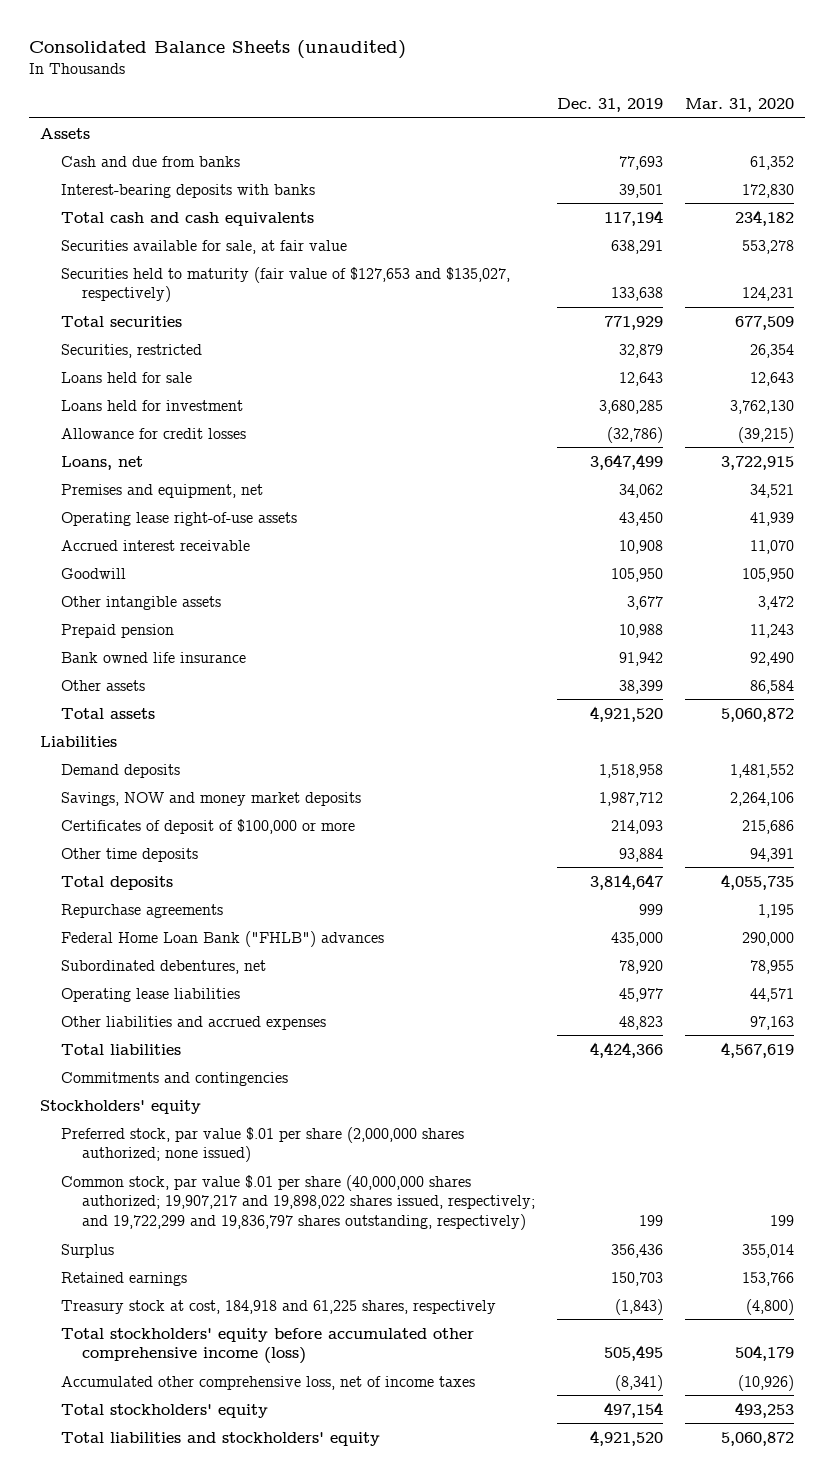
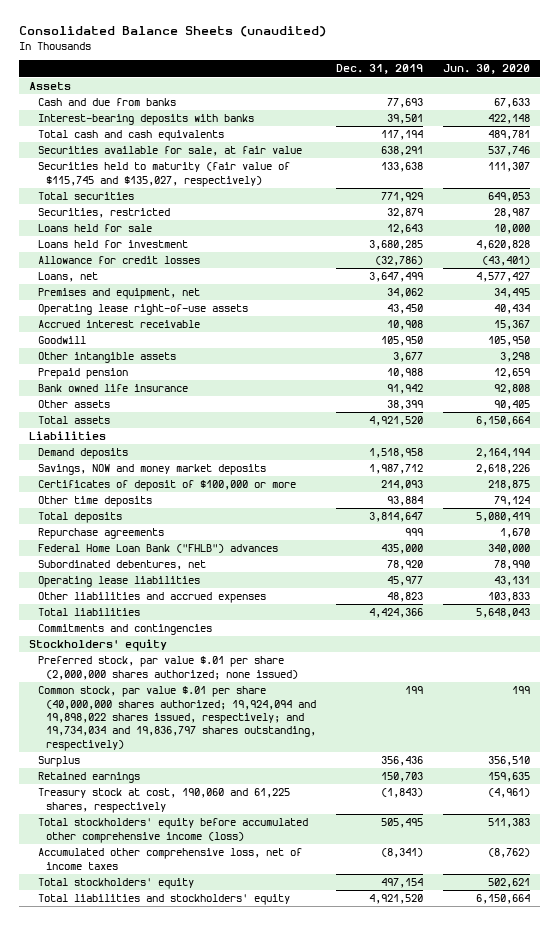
[685,98,795,113] Mar. 31, 2020 -> none
none -> [442,64,530,75] Jun. 30, 2020
[60,266,510,303] Securities held to maturity (fair value of $127,653 and $135,027, respectively) -> [37,162,290,187] Securities held to maturity (fair value of $115,745 and $135,027, respectively)
[60,1174,536,1230] Common stock, par value $.01 per share (40,000,000 shares authorized; 19,907,217 and 19,898,022 shares issued, respectively; and 19,722,299 and 19,836,797 shares outstanding, respectively) -> [37,686,317,751] Common stock, par value $.01 per share (40,000,000 shares authorized; 19,924,094 and 19,898,022 shares issued, respectively; and 19,734,034 and 19,836,797 shares outstanding, respectively)
[60,1299,496,1314] Treasury stock at cost, 184,918 and 61,225 shares, respectively -> [37,788,290,813] Treasury stock at cost, 190,060 and 61,225 shares, respectively

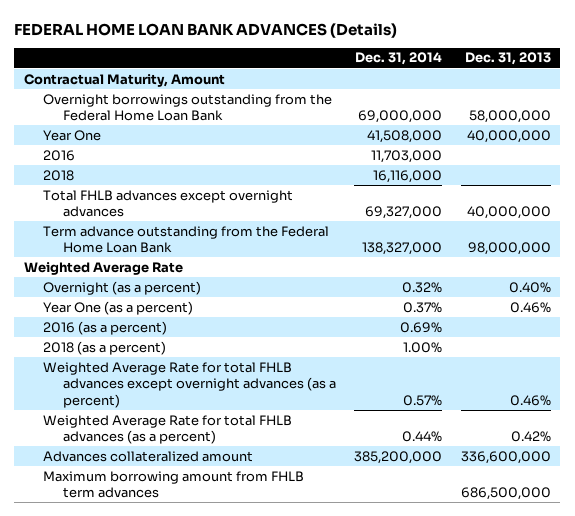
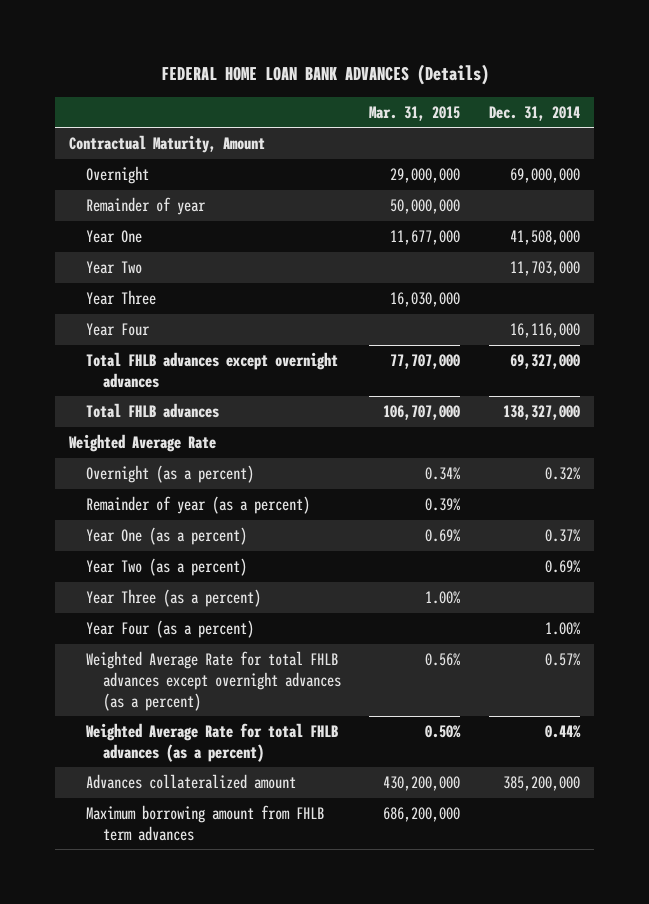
[464,52,551,66] Dec. 31, 2013 -> none
none -> [369,105,461,121] Mar. 31, 2015
[43,93,333,122] Overnight borrowings outstanding from the Federal Home Loan Bank -> [86,166,150,185] Overnight
none -> [86,197,207,216] Remainder of year
[43,149,76,161] 2016 -> [86,261,143,275] Year Two
none -> [86,290,157,306] Year Three
[43,169,75,181] 2018 -> [86,323,151,337] Year Four
[43,225,330,254] Term advance outstanding from the Federal Home Loan Bank -> [86,403,220,419] Total FHLB advances
none -> [86,496,311,515] Remainder of year (as a percent)
[43,320,168,335] 2016 (as a percent) -> [86,558,248,577] Year Two (as a percent)
none -> [86,589,262,608] Year Three (as a percent)
[43,340,167,355] 2018 (as a percent) -> [86,620,255,639] Year Four (as a percent)

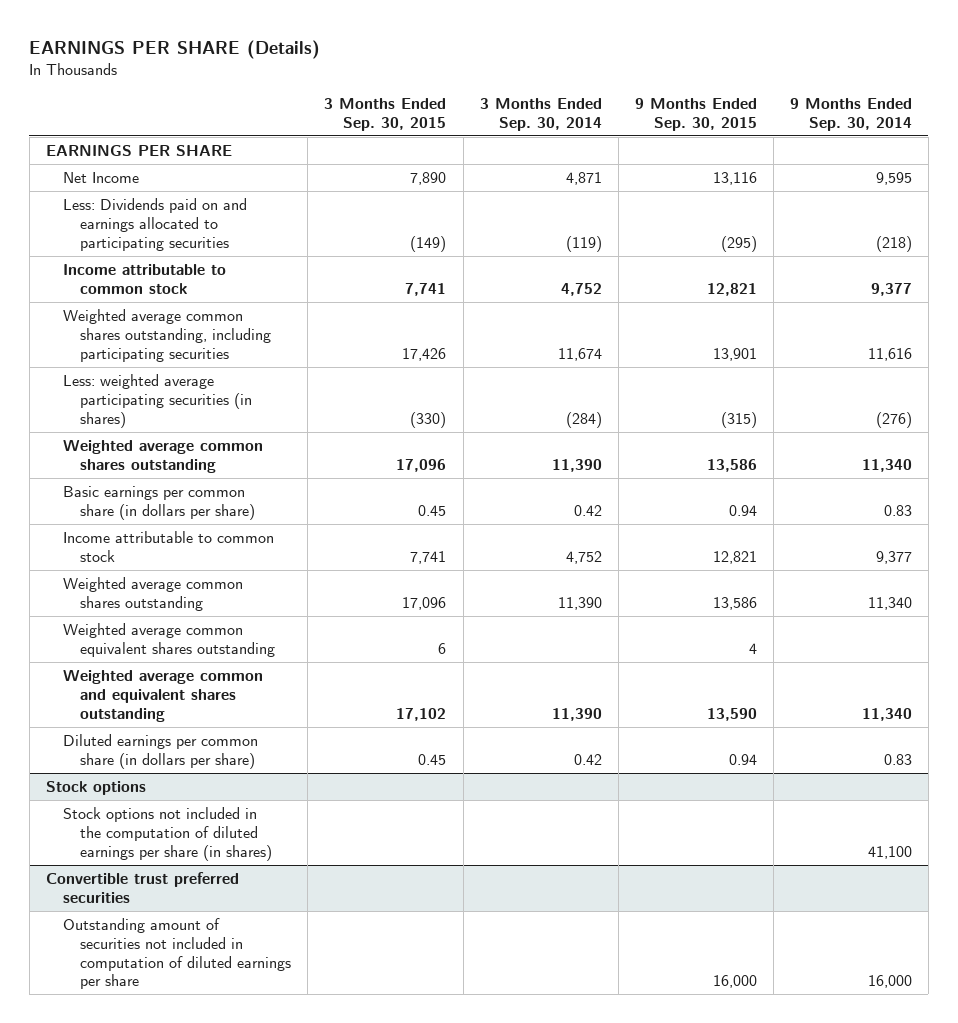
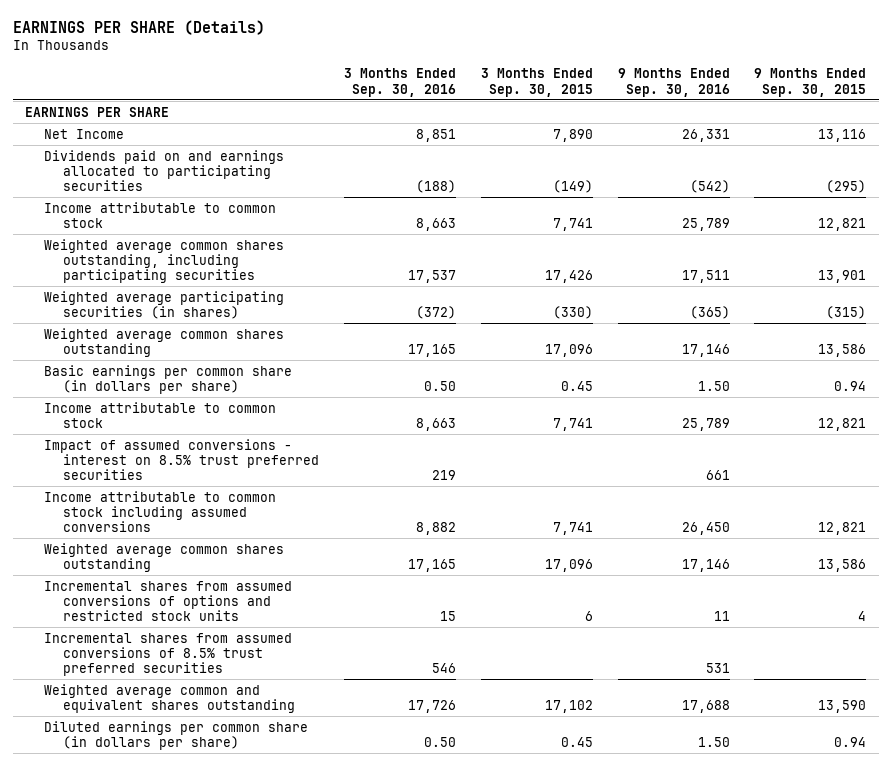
[479,97,602,131] 3 Months Ended Sep. 30, 2014 -> none
[789,97,912,131] 9 Months Ended Sep. 30, 2014 -> none
none -> [343,68,456,97] 3 Months Ended Sep. 30, 2016
none -> [617,68,730,97] 9 Months Ended Sep. 30, 2016
[63,197,248,251] Less: Dividends paid on and earnings allocated to participating securities -> [44,149,285,192] Dividends paid on and earnings allocated to participating securities
[63,373,253,428] Less: weighted average participating securities (in shares) -> [44,290,285,319] Weighted average participating securities (in shares)
none -> [44,438,320,481] Impact of assumed conversions - interest on 8.5% trust preferred securities
none -> [44,490,277,533] Income attributable to common stock including assumed conversions
[63,622,276,657] Weighted average common equivalent shares outstanding -> none
none -> [44,580,293,622] Incremental shares from assumed conversions of options and restricted stock units
none -> [44,632,293,677] Incremental shares from assumed conversions of 8.5% trust preferred securities
[46,780,147,795] Stock options -> none
[63,806,273,861] Stock options not included in the computation of diluted earnings per share (in shares) -> none
[46,871,240,903] Convertible trust preferred securities -> none
[63,917,292,990] Outstanding amount of securities not included in computation of diluted earnings per share -> none

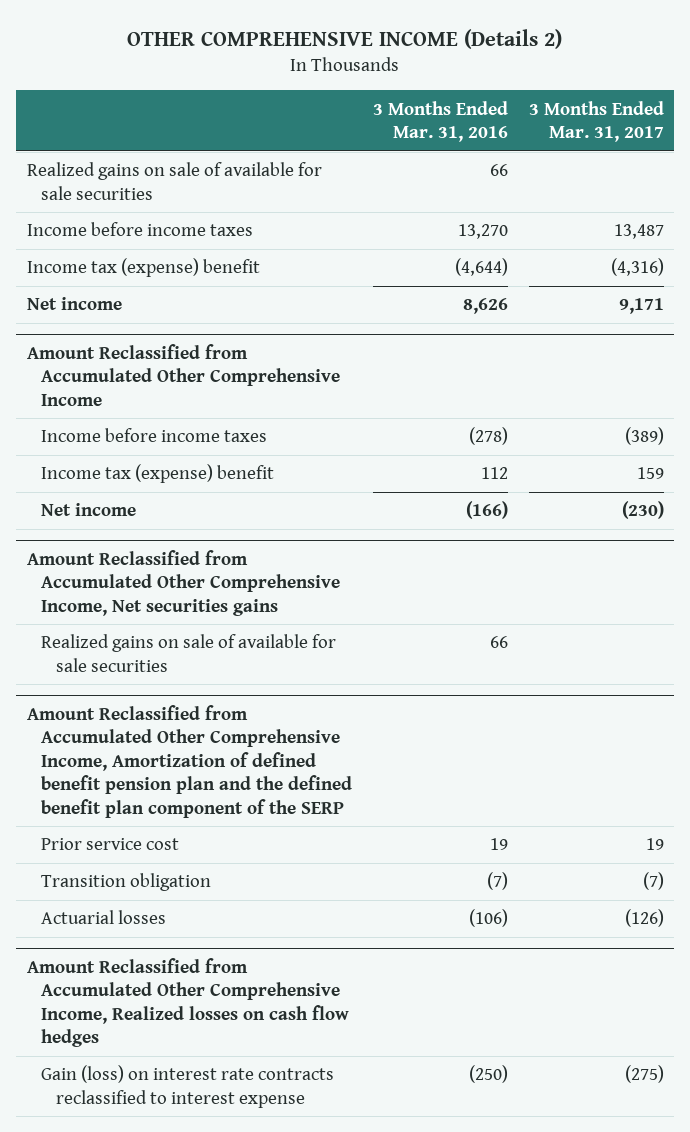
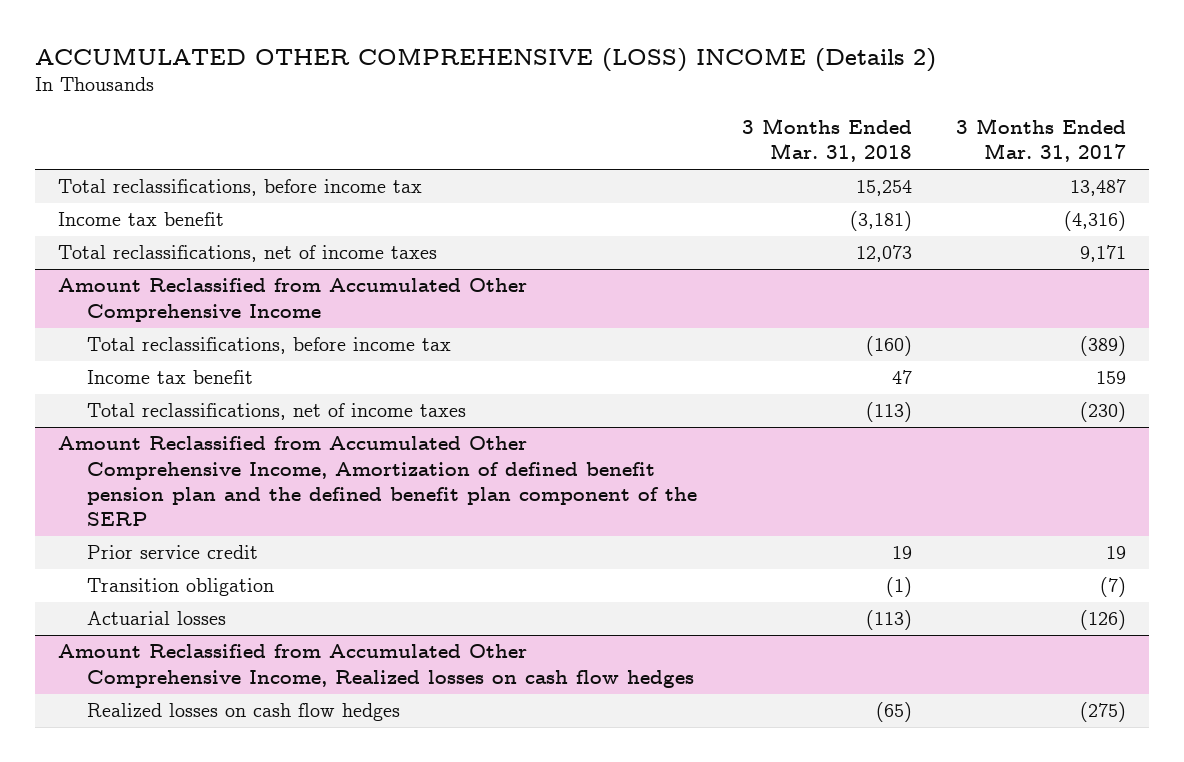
[127,28,563,49] OTHER COMPREHENSIVE INCOME (Details 2) -> [35,48,937,73] ACCUMULATED OTHER COMPREHENSIVE (LOSS) INCOME (Details 2)
[372,100,508,143] 3 Months Ended Mar. 31, 2016 -> none
none -> [741,118,912,163] 3 Months Ended Mar. 31, 2018
[26,162,322,200] Realized gains on sale of available for sale securities -> none
[26,222,253,237] Income before income taxes -> [57,179,422,197] Total reclassifications, before income tax
[26,258,260,278] Income tax (expense) benefit -> [57,212,224,227] Income tax benefit
[26,297,122,311] Net income -> [57,245,437,263] Total reclassifications, net of income taxes
[26,549,341,616] Amount Reclassified from Accumulated Other Comprehensive Income, Net securities gains -> none
[41,634,337,672] Realized gains on sale of available for sale securities -> none
[41,428,268,443] Income before income taxes -> [86,337,451,355] Total reclassifications, before income tax
[41,464,275,484] Income tax (expense) benefit -> [86,370,253,385] Income tax benefit
[41,503,137,517] Net income -> [86,403,466,421] Total reclassifications, net of income taxes
[41,838,180,851] Prior service cost -> [86,545,258,560] Prior service credit
[41,1065,335,1108] Gain (loss) on interest rate contracts reclassified to interest expense -> [86,703,400,722] Realized losses on cash flow hedges

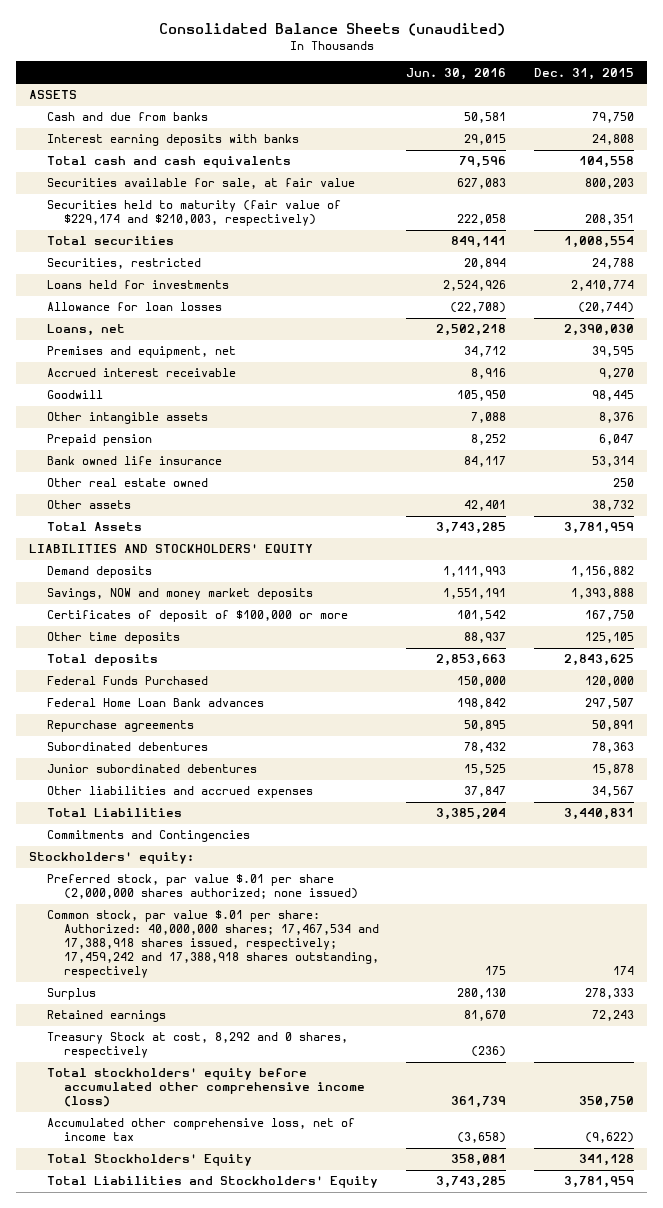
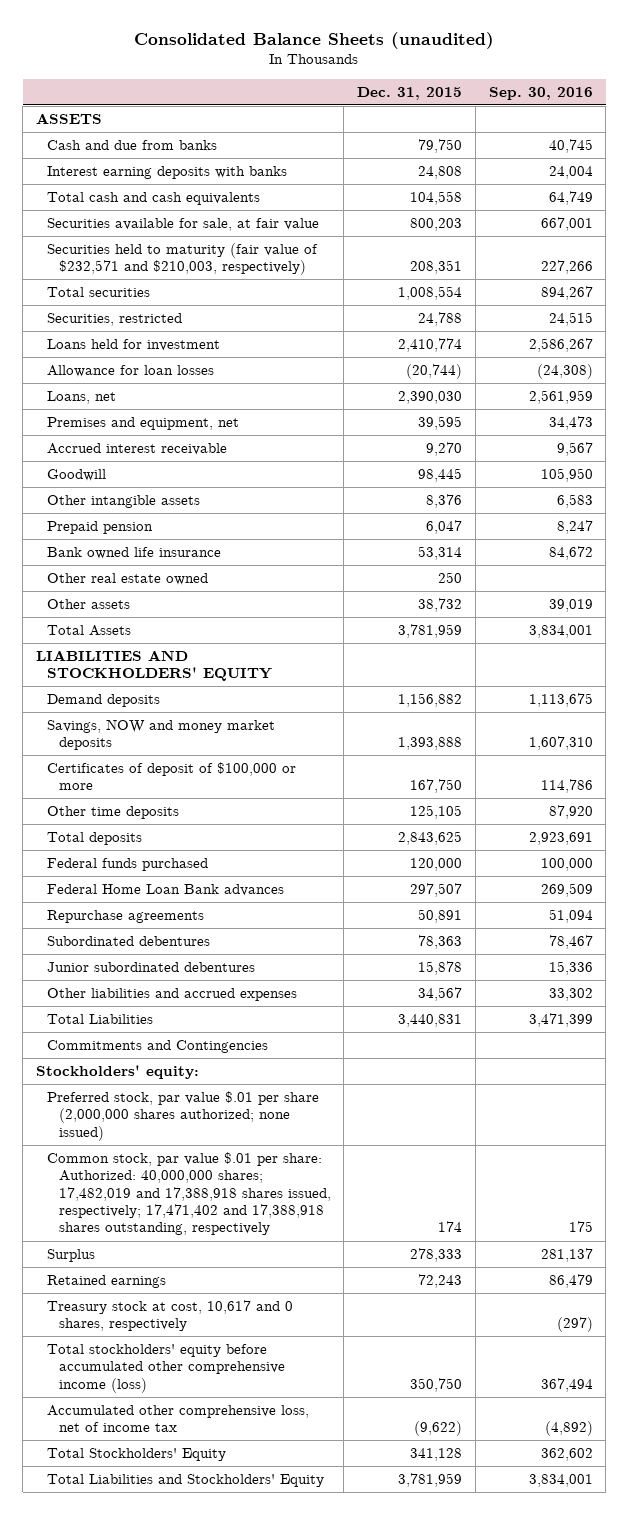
[406,67,507,80] Jun. 30, 2016 -> none
none -> [488,86,593,100] Sep. 30, 2016
[46,200,341,227] Securities held to maturity (fair value of $229,174 and $210,003, respectively) -> [47,243,319,276] Securities held to maturity (fair value of $232,571 and $210,003, respectively)
[46,280,229,290] Loans held for investments -> [47,339,221,352] Loans held for investment
[46,676,208,686] Federal Funds Purchased -> [47,858,209,872] Federal funds purchased
[46,910,379,979] Common stock, par value $.01 per share: Authorized: 40,000,000 shares; 17,467,534 and 17,388,918 shares issued, respectively; 17,459,242 and 17,388,918 shares outstanding, respectively -> [47,1152,331,1236] Common stock, par value $.01 per share: Authorized: 40,000,000 shares; 17,482,019 and 17,388,918 shares issued, respectively; 17,471,402 and 17,388,918 shares outstanding, respectively
[46,1032,348,1059] Treasury Stock at cost, 8,292 and 0 shares, respectively -> [47,1300,294,1332] Treasury stock at cost, 10,617 and 0 shares, respectively

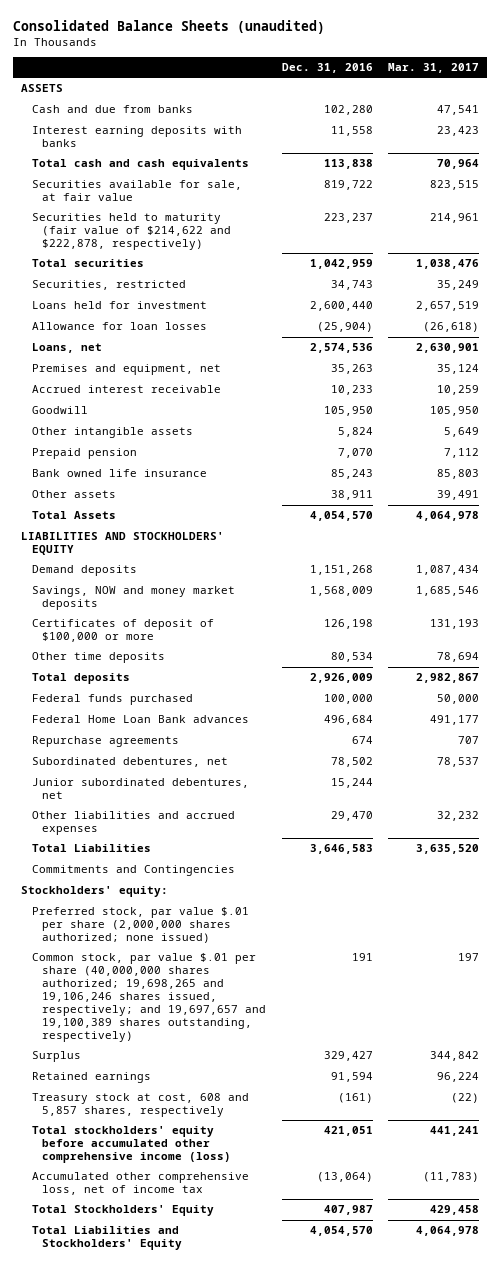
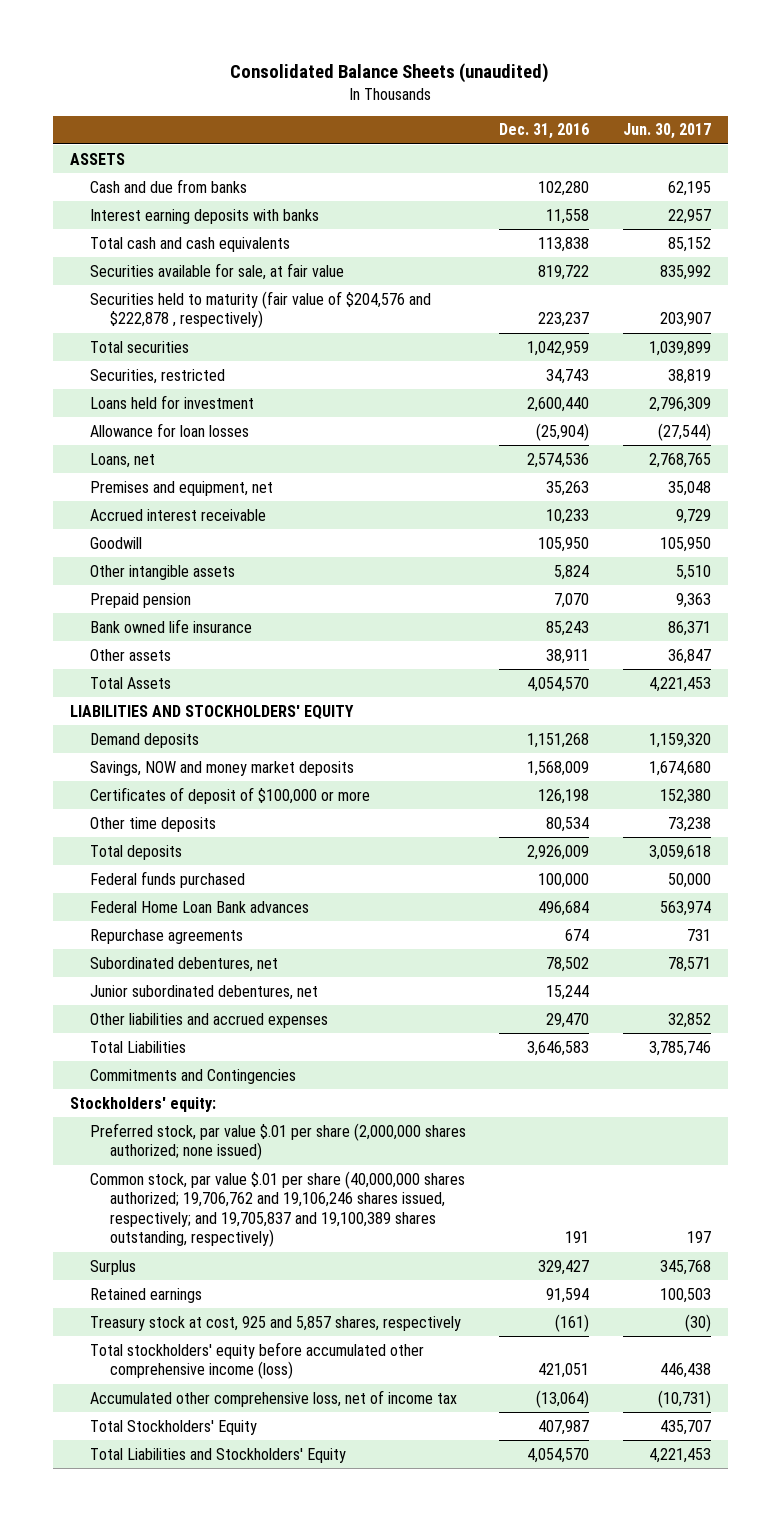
[388,63,480,74] Mar. 31, 2017 -> none
none -> [623,123,712,140] Jun. 30, 2017
[31,213,232,251] Securities held to maturity (fair value of $214,622 and $222,878, respectively) -> [89,290,431,329] Securities held to maturity (fair value of $204,576 and $222,878 , respectively)
[31,953,267,1042] Common stock, par value $.01 per share (40,000,000 shares authorized; 19,698,265 and 19,106,246 shares issued, respectively; and 19,697,657 and 19,100,389 shares outstanding, respectively) -> [89,1170,465,1248] Common stock, par value $.01 per share (40,000,000 shares authorized; 19,706,762 and 19,106,246 shares issued, respectively; and 19,705,837 and 19,100,389 shares outstanding, respectively)
[31,1093,249,1118] Treasury stock at cost, 608 and 5,857 shares, respectively -> [89,1315,461,1331] Treasury stock at cost, 925 and 5,857 shares, respectively

